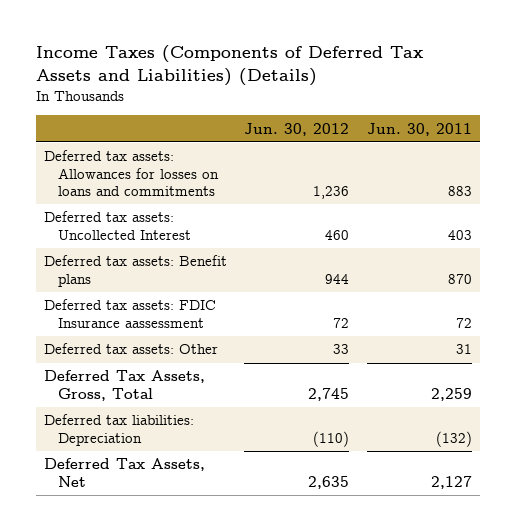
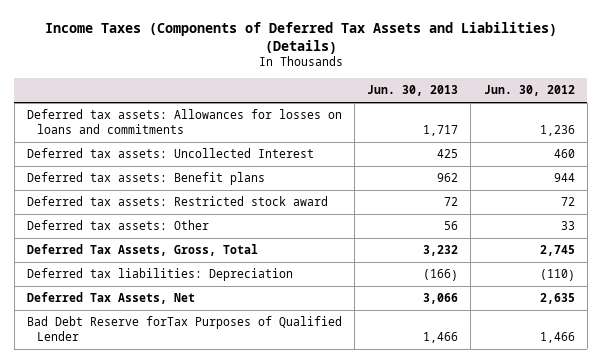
[366,122,472,136] Jun. 30, 2011 -> none
none -> [367,85,459,97] Jun. 30, 2013
[44,299,217,328] Deferred tax assets: FDIC Insurance aassessment -> none
none -> [27,196,329,207] Deferred tax assets: Restricted stock award
none -> [27,316,343,342] Bad Debt Reserve forTax Purposes of Qualified Lender

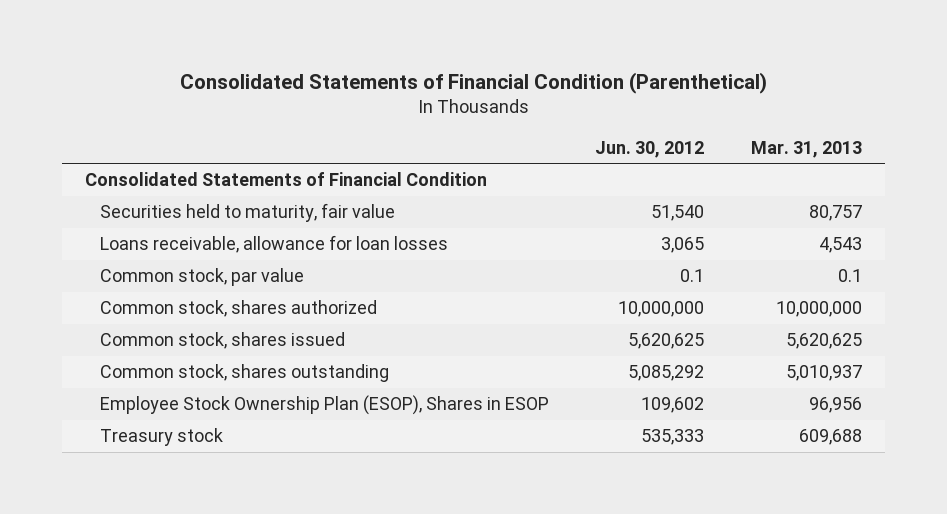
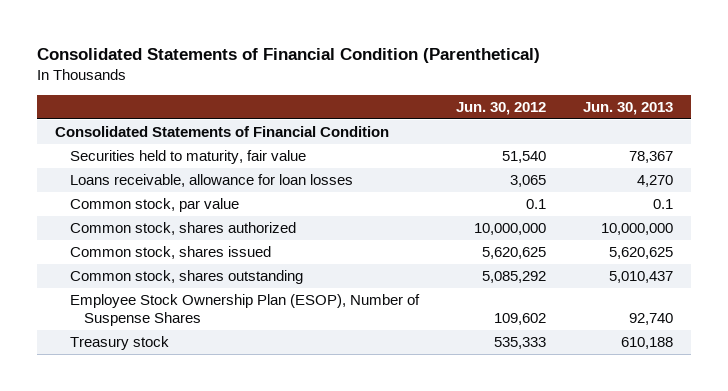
[751,140,863,158] Mar. 31, 2013 -> none
none -> [582,101,673,115] Jun. 30, 2013
[99,395,549,416] Employee Stock Ownership Plan (ESOP), Shares in ESOP -> [69,294,420,327] Employee Stock Ownership Plan (ESOP), Number of Suspense Shares

